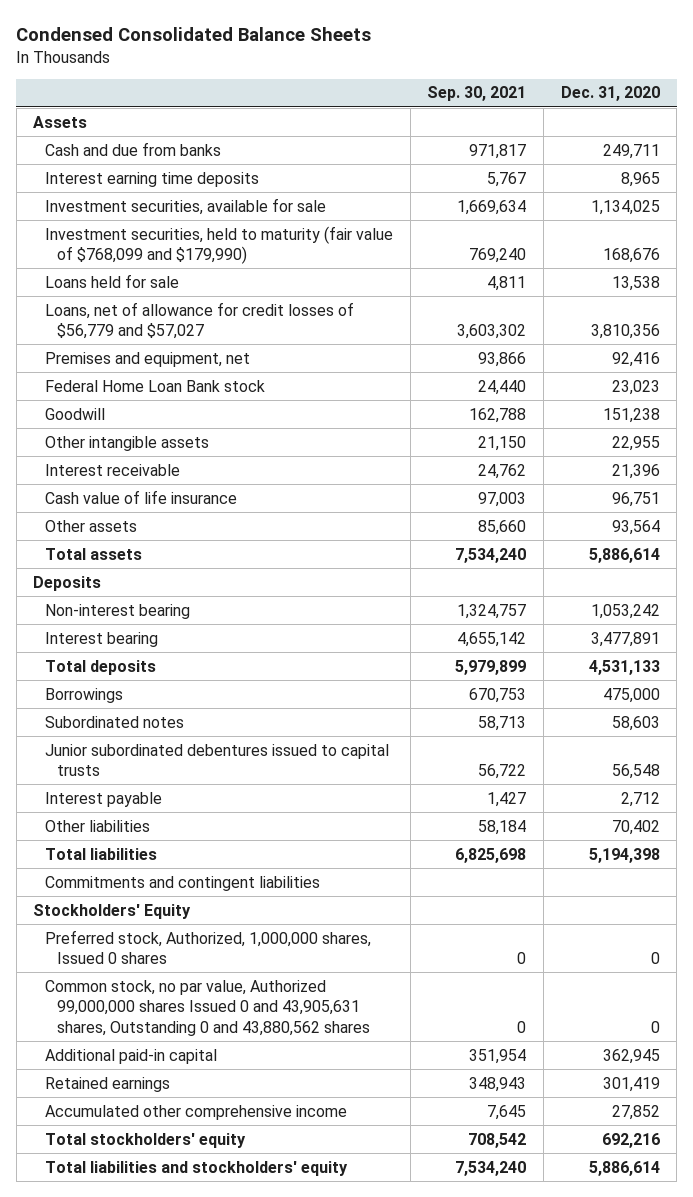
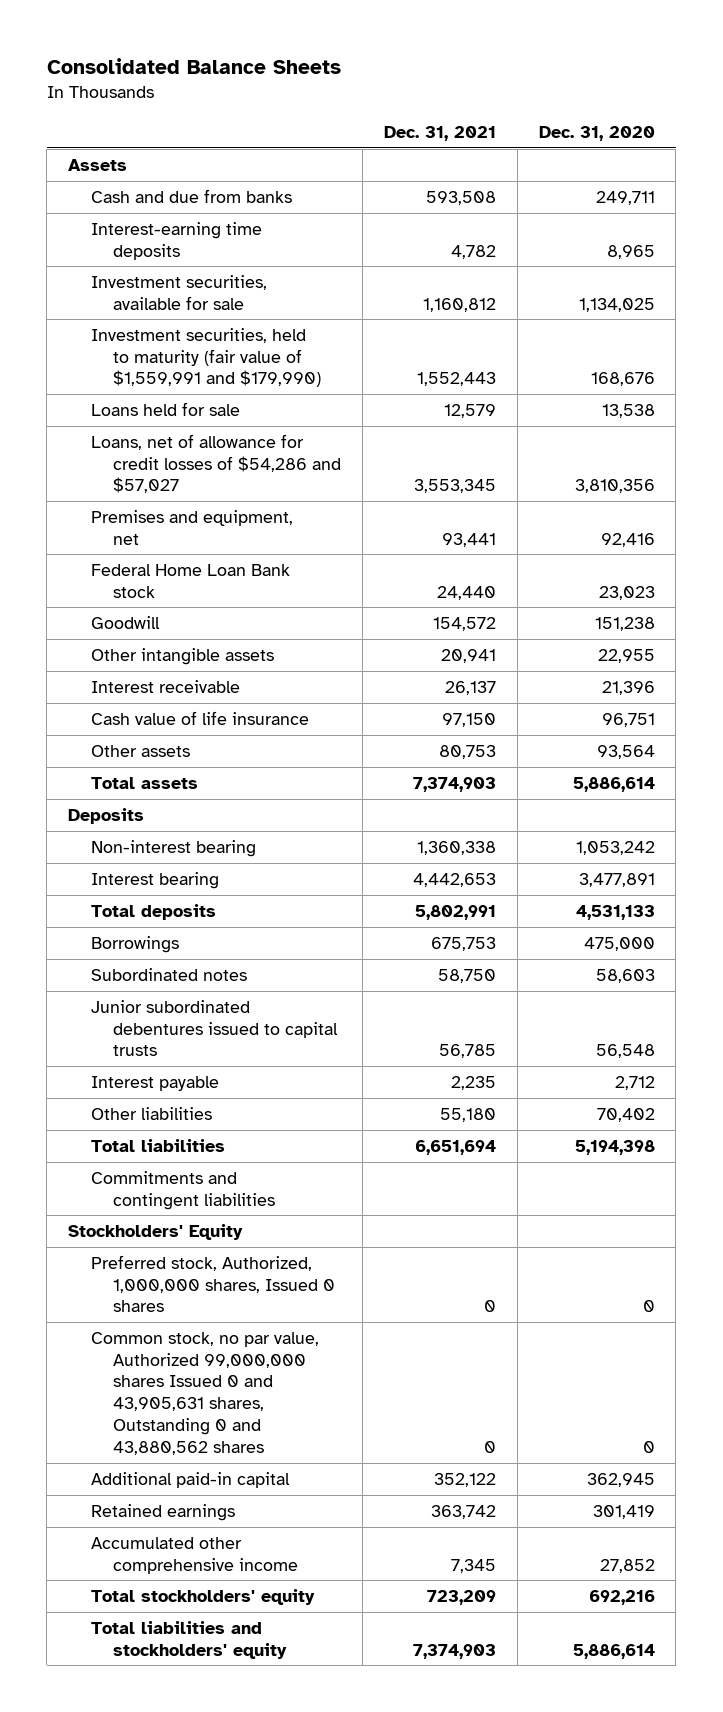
[16,26,372,41] Condensed Consolidated Balance Sheets -> [46,58,341,75] Consolidated Balance Sheets
[427,86,527,102] Sep. 30, 2021 -> none
none -> [383,125,496,141] Dec. 31, 2021
[44,171,259,187] Interest earning time deposits -> [90,221,262,260] Interest-earning time deposits
[44,225,393,265] Investment securities, held to maturity (fair value of $768,099 and $179,990) -> [90,327,322,388] Investment securities, held to maturity (fair value of $1,559,991 and $179,990)
[44,301,354,340] Loans, net of allowance for credit losses of $56,779 and $57,027 -> [90,433,342,494] Loans, net of allowance for credit losses of $54,286 and $57,027

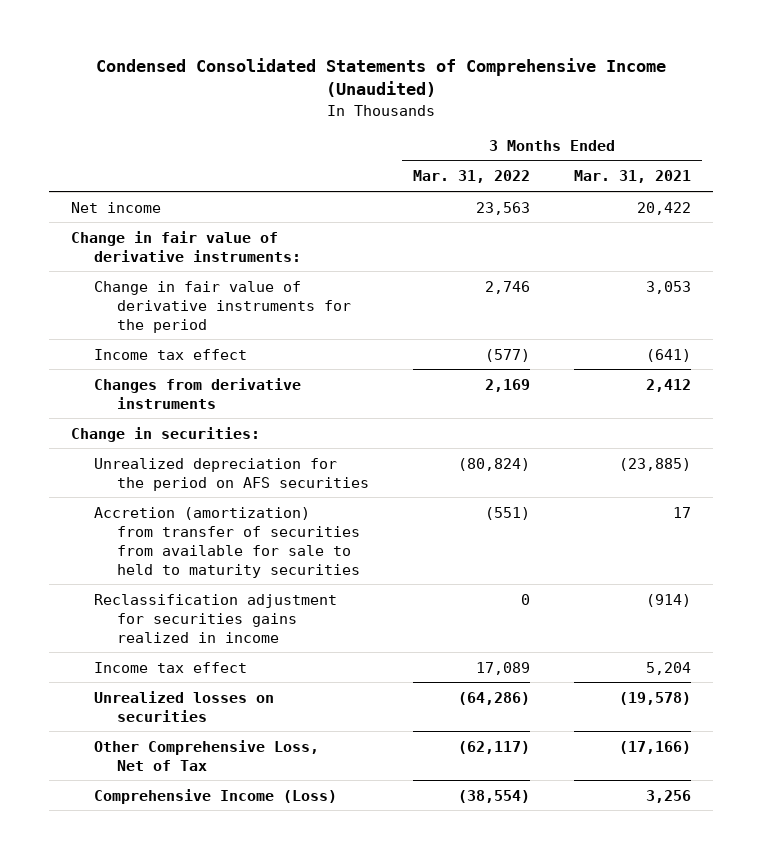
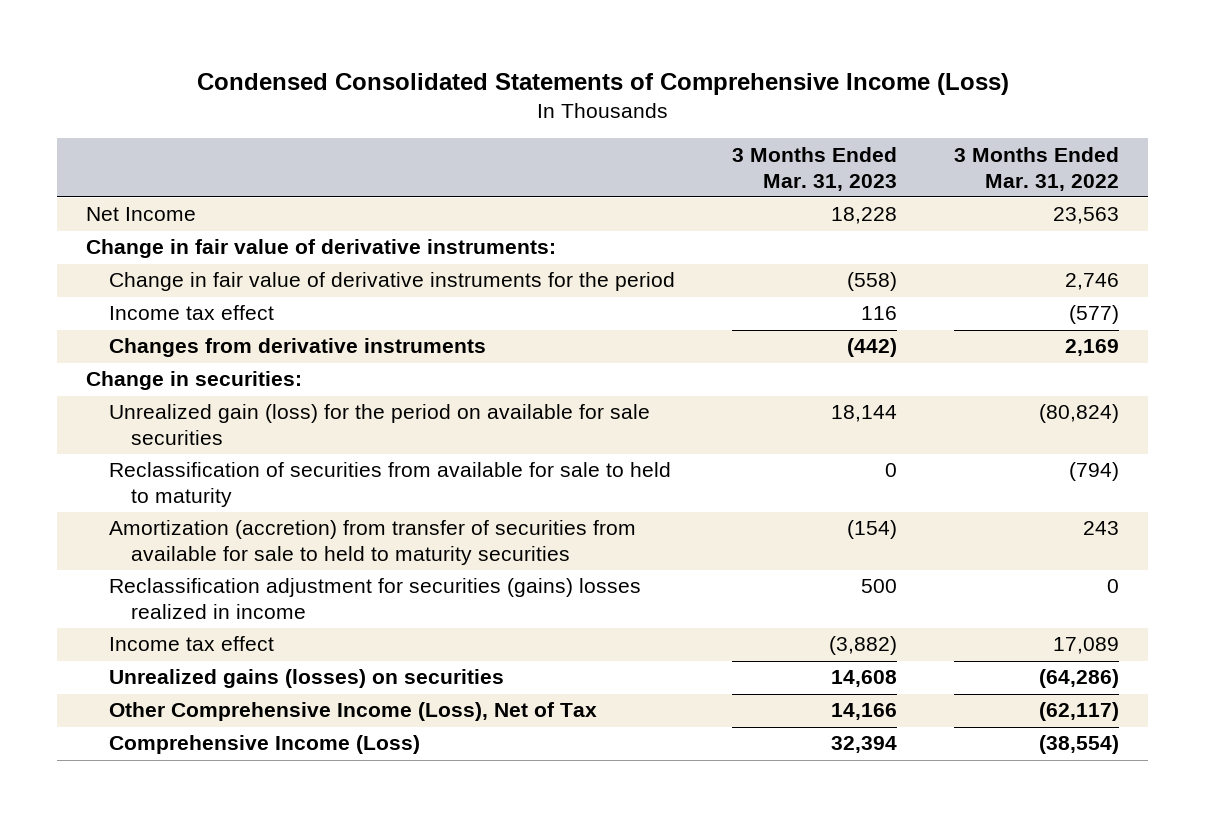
[96,58,667,98] Condensed Consolidated Statements of Comprehensive Income (Unaudited) -> [196,72,1009,95] Condensed Consolidated Statements of Comprehensive Income (Loss)
[574,170,692,184] Mar. 31, 2021 -> none
none -> [731,146,897,191] 3 Months Ended Mar. 31, 2023
[71,201,162,213] Net income -> [86,207,197,222] Net Income
[94,457,369,491] Unrealized depreciation for the period on AFS securities -> [108,404,650,446] Unrealized gain (loss) for the period on available for sale securities
none -> [108,462,671,508] Reclassification of securities from available for sale to held to maturity
[94,506,360,578] Accretion (amortization) from transfer of securities from available for sale to held to maturity securities -> [108,520,636,566] Amortization (accretion) from transfer of securities from available for sale to held to maturity securities
[485,506,531,520] (551) -> [1083,521,1120,536] 243
[94,593,338,643] Reclassification adjustment for securities gains realized in income -> [108,578,641,620] Reclassification adjustment for securities (gains) losses realized in income
[94,690,275,722] Unrealized losses on securities -> [108,669,504,689] Unrealized gains (losses) on securities
[94,739,320,771] Other Comprehensive Loss, Net of Tax -> [108,702,597,722] Other Comprehensive Income (Loss), Net of Tax

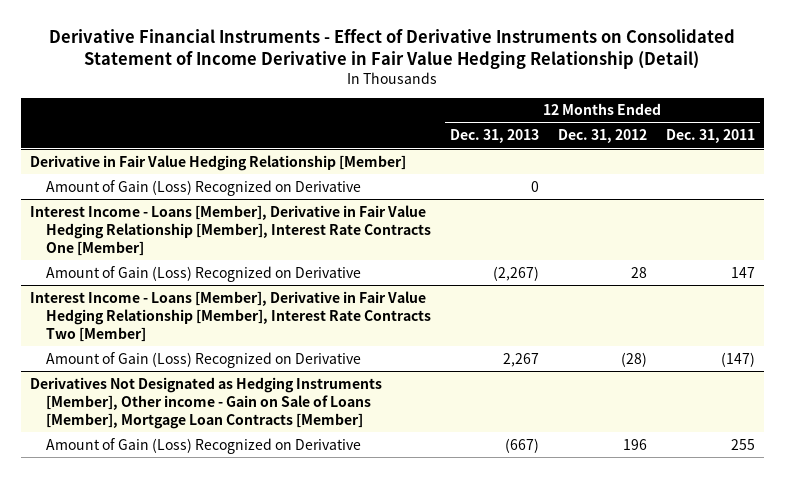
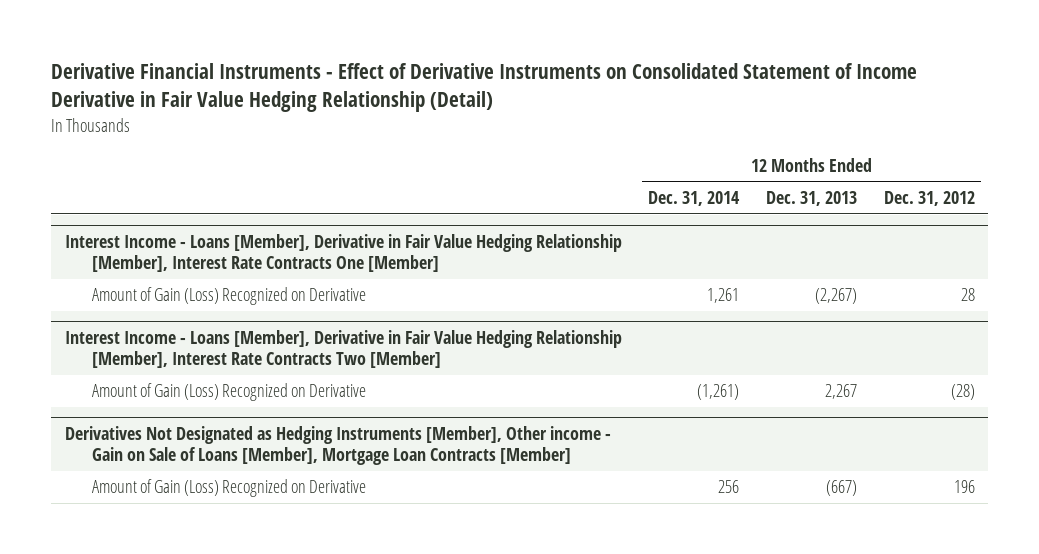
[665,129,755,144] Dec. 31, 2011 -> none
none -> [648,191,741,207] Dec. 31, 2014
[30,154,407,171] Derivative in Fair Value Hedging Relationship [Member] -> none
[45,179,361,196] Amount of Gain (Loss) Recognized on Derivative -> none

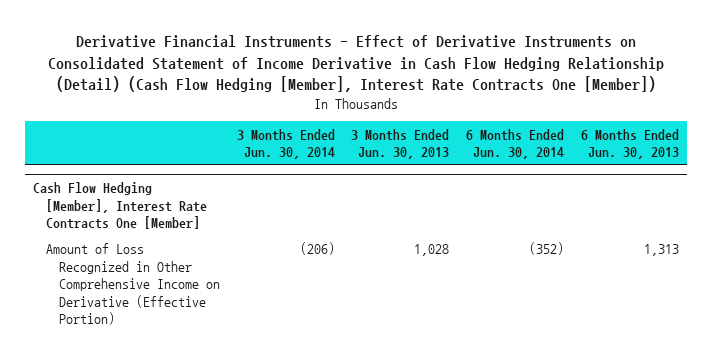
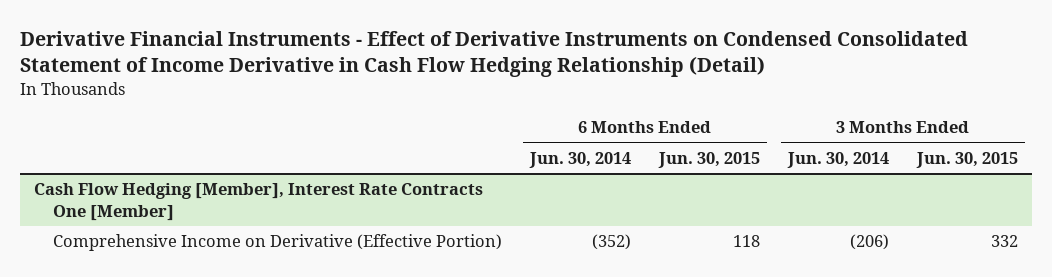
[47,35,664,92] Derivative Financial Instruments - Effect of Derivative Instruments on Consolidated Statement of Income Derivative in Cash Flow Hedging Relationship (Detail) (Cash Flow Hedging [Member], Interest Rate Contracts One [Member]) -> [20,31,969,78] Derivative Financial Instruments - Effect of Derivative Instruments on Condensed Consolidated Statement of Income Derivative in Cash Flow Hedging Relationship (Detail)
[351,128,450,160] 3 Months Ended Jun. 30, 2013 -> none
[580,128,679,160] 6 Months Ended Jun. 30, 2013 -> none
none -> [657,151,760,168] Jun. 30, 2015
none -> [915,151,1018,168] Jun. 30, 2015
[45,243,220,325] Amount of Loss Recognized in Other Comprehensive Income on Derivative (Effective Portion) -> [52,234,502,252] Comprehensive Income on Derivative (Effective Portion)

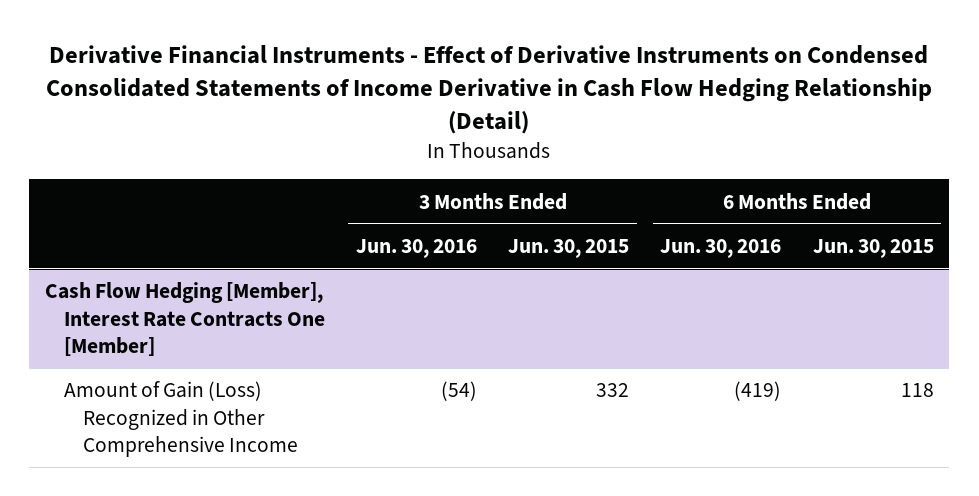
[20,31,969,78] Derivative Financial Instruments - Effect of Derivative Instruments on Condensed Consolidated Statement of Income Derivative in Cash Flow Hedging Relationship (Detail) -> [46,44,933,135] Derivative Financial Instruments - Effect of Derivative Instruments on Condensed Consolidated Statements of Income Derivative in Cash Flow Hedging Relationship (Detail)
[528,151,631,168] Jun. 30, 2014 -> none
[786,151,889,168] Jun. 30, 2014 -> none
none -> [356,238,478,258] Jun. 30, 2016
none -> [660,238,782,258] Jun. 30, 2016
[52,234,502,252] Comprehensive Income on Derivative (Effective Portion) -> [63,381,298,457] Amount of Gain (Loss) Recognized in Other Comprehensive Income

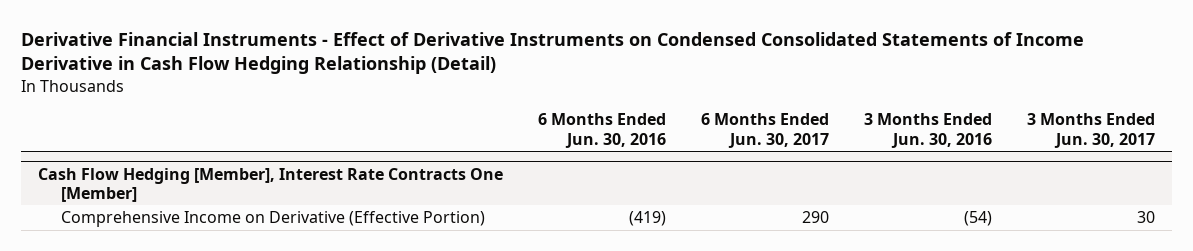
[508,238,630,258] Jun. 30, 2015 -> none
[812,238,934,258] Jun. 30, 2015 -> none
none -> [701,113,830,148] 6 Months Ended Jun. 30, 2017
none -> [1026,113,1155,148] 3 Months Ended Jun. 30, 2017
[63,381,298,457] Amount of Gain (Loss) Recognized in Other Comprehensive Income -> [61,211,486,228] Comprehensive Income on Derivative (Effective Portion)

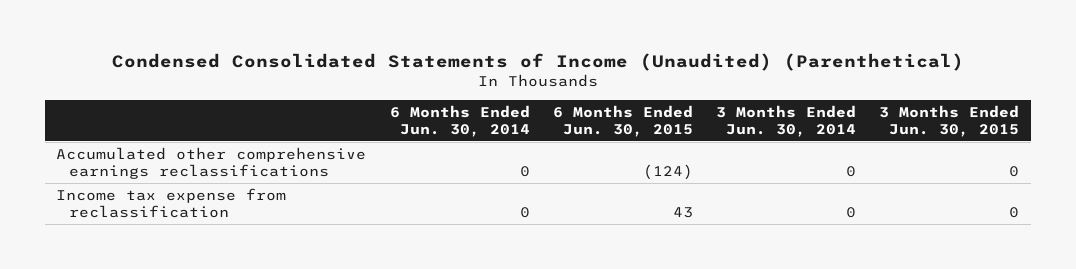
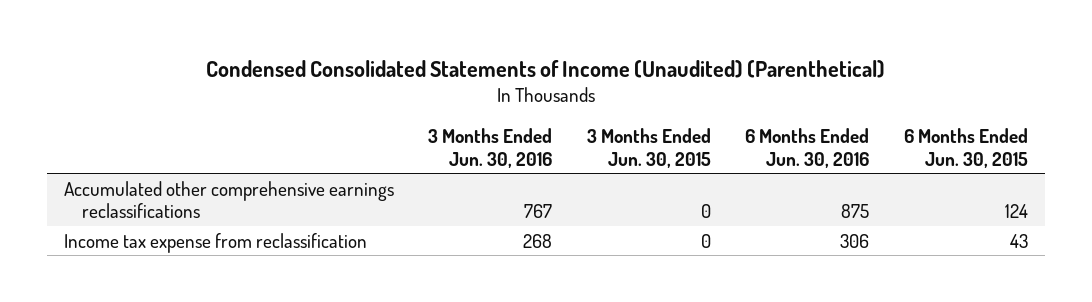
[389,104,530,138] 6 Months Ended Jun. 30, 2014 -> none
[716,104,857,138] 3 Months Ended Jun. 30, 2014 -> none
none -> [428,128,553,168] 3 Months Ended Jun. 30, 2016
none -> [745,128,870,168] 6 Months Ended Jun. 30, 2016
[642,164,693,181] (124) -> [1004,204,1028,219] 124

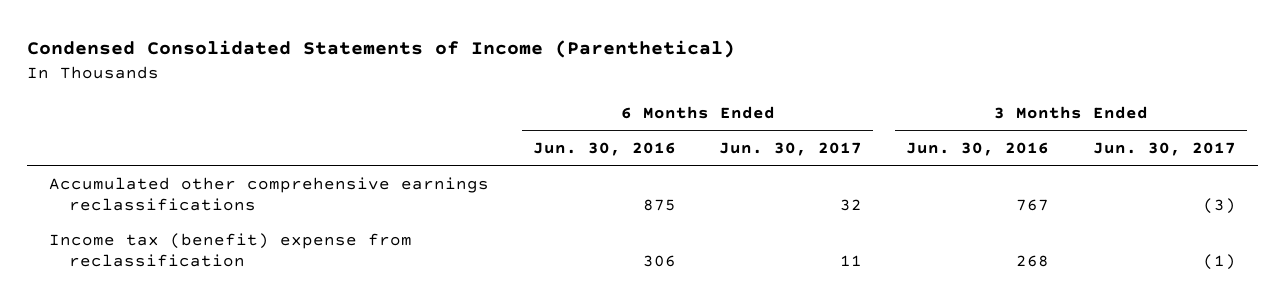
[205,59,885,78] Condensed Consolidated Statements of Income (Unaudited) (Parenthetical) -> [27,40,736,59] Condensed Consolidated Statements of Income (Parenthetical)
[586,128,711,168] 3 Months Ended Jun. 30, 2015 -> none
[903,128,1028,168] 6 Months Ended Jun. 30, 2015 -> none
none -> [719,141,863,156] Jun. 30, 2017
none -> [1092,141,1236,156] Jun. 30, 2017
[63,232,367,253] Income tax expense from reclassification -> [48,232,412,267] Income tax (benefit) expense from reclassification

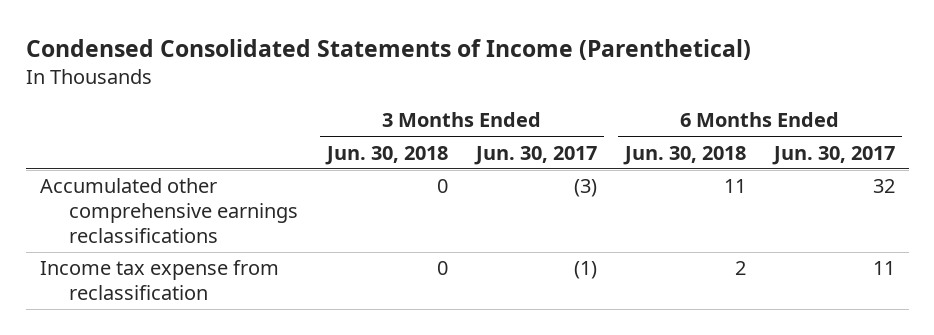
[532,141,676,156] Jun. 30, 2016 -> none
[906,141,1050,156] Jun. 30, 2016 -> none
none -> [324,145,448,165] Jun. 30, 2018
none -> [622,145,746,165] Jun. 30, 2018
[48,232,412,267] Income tax (benefit) expense from reclassification -> [39,260,279,301] Income tax expense from reclassification

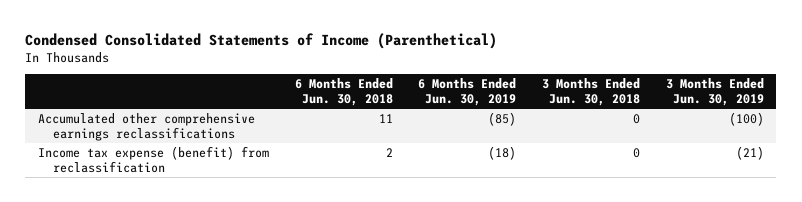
[473,145,597,165] Jun. 30, 2017 -> none
[771,145,895,165] Jun. 30, 2017 -> none
none -> [418,78,517,106] 6 Months Ended Jun. 30, 2019
none -> [665,78,764,106] 3 Months Ended Jun. 30, 2019
[39,260,279,301] Income tax expense from reclassification -> [38,146,270,173] Income tax expense (benefit) from reclassification

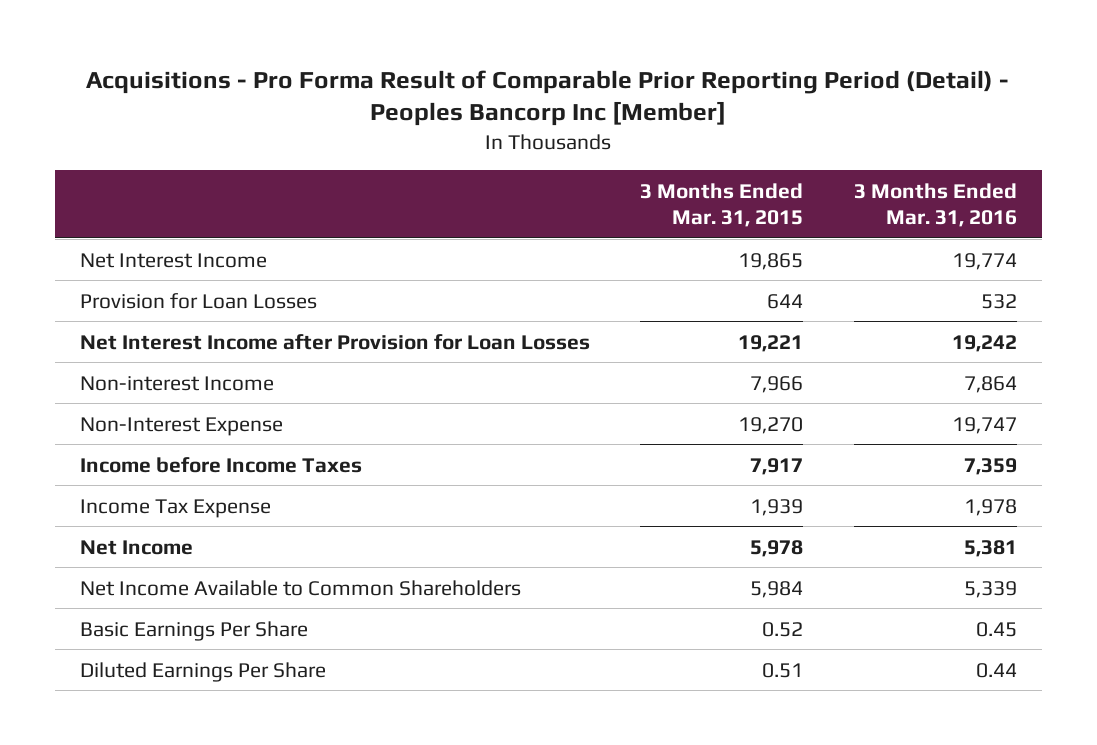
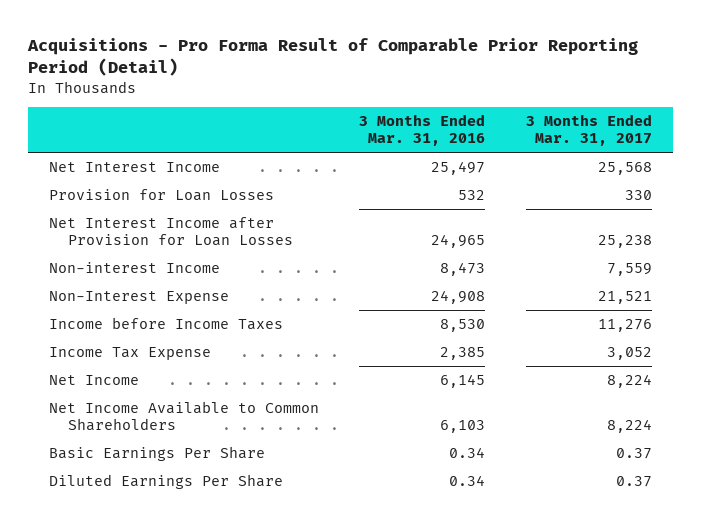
[86,69,1010,127] Acquisitions - Pro Forma Result of Comparable Prior Reporting Period (Detail) - Peoples Bancorp Inc [Member] -> [27,37,639,77] Acquisitions - Pro Forma Result of Comparable Prior Reporting Period (Detail)
[640,182,804,228] 3 Months Ended Mar. 31, 2015 -> none
none -> [526,114,653,147] 3 Months Ended Mar. 31, 2017
[951,252,1017,270] 19,774 -> [431,160,486,175] 25,497
[951,334,1017,352] 19,242 -> [431,234,486,249] 24,965
[963,375,1017,393] 7,864 -> [440,261,486,276] 8,473
[951,416,1017,434] 19,747 -> [431,289,486,304] 24,908
[963,457,1017,475] 7,359 -> [440,318,486,332] 8,530
[963,498,1017,516] 1,978 -> [440,346,486,360] 2,385
[963,539,1017,557] 5,381 -> [440,373,486,388] 6,145
[963,580,1017,598] 5,339 -> [440,420,486,434] 6,103
[975,621,1017,637] 0.45 -> [449,446,486,458] 0.34
[975,662,1017,678] 0.44 -> [449,474,486,486] 0.34

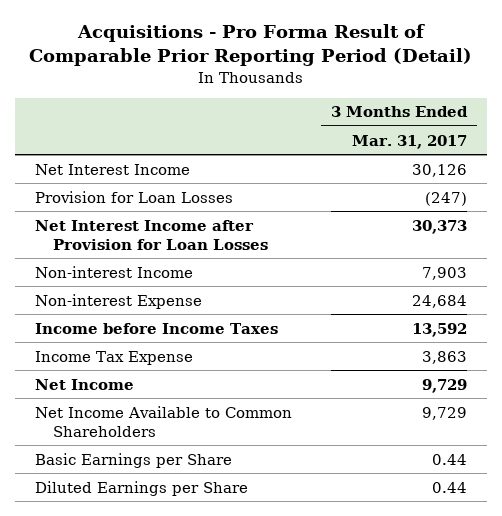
[359,114,486,147] 3 Months Ended Mar. 31, 2016 -> none
[598,161,653,175] 25,568 -> [412,163,468,177] 30,126
[625,189,653,200] 330 -> [425,191,468,206] (247)
[598,235,653,249] 25,238 -> [412,219,468,234] 30,373
[607,262,653,276] 7,559 -> [422,266,468,280] 7,903
[48,290,229,304] Non-Interest Expense -> [34,293,202,309] Non-interest Expense
[598,290,653,304] 21,521 -> [412,294,468,308] 24,684
[598,318,653,332] 11,276 -> [412,322,468,337] 13,592
[607,346,653,360] 3,052 -> [422,350,468,364] 3,863
[607,373,653,388] 8,224 -> [422,378,468,393] 9,729
[607,419,653,434] 8,224 -> [422,406,468,420] 9,729
[48,445,265,461] Basic Earnings Per Share -> [34,452,232,468] Basic Earnings per Share
[616,447,653,459] 0.37 -> [432,453,468,465] 0.44
[48,473,283,489] Diluted Earnings Per Share -> [34,480,248,496] Diluted Earnings per Share
[616,475,653,487] 0.37 -> [432,481,468,493] 0.44

